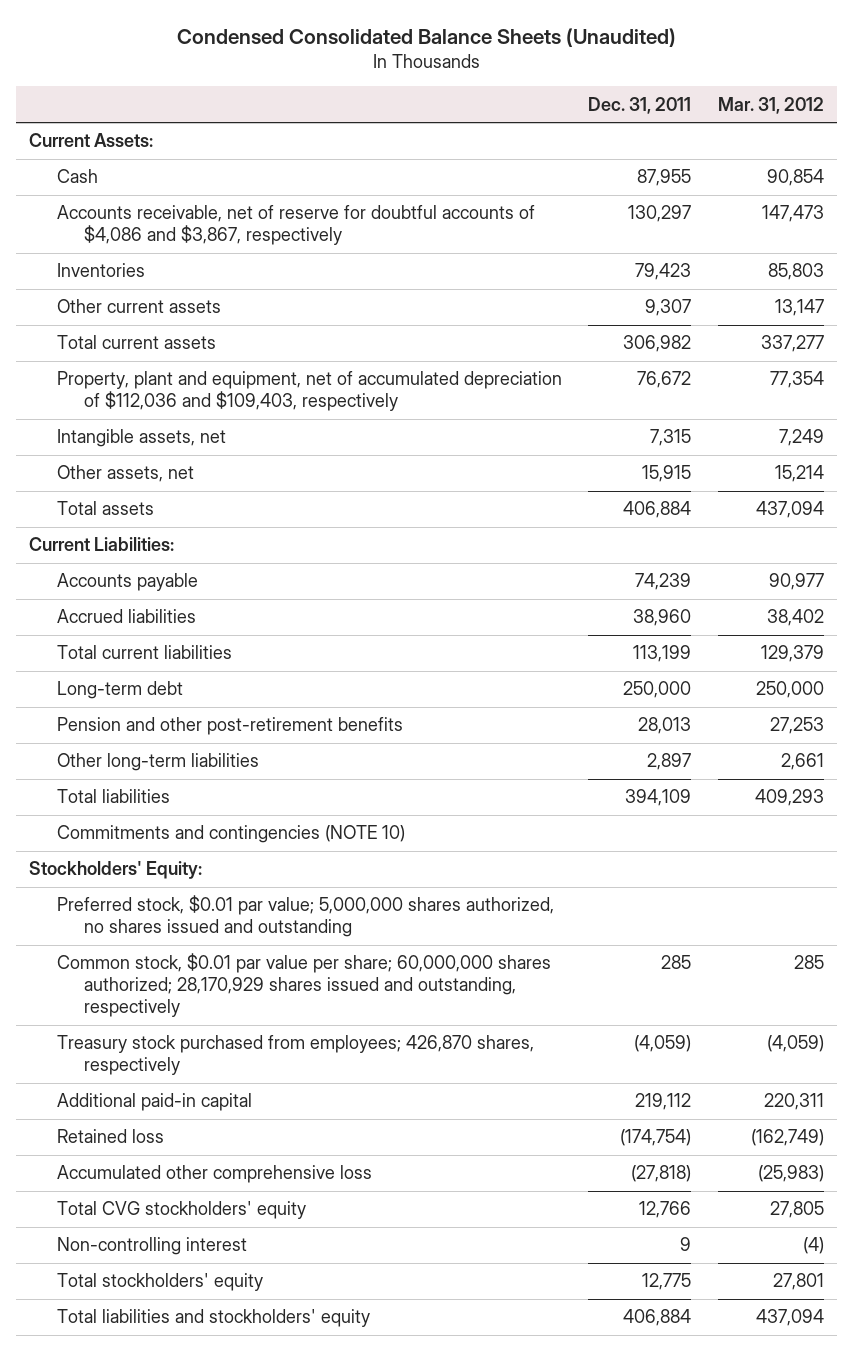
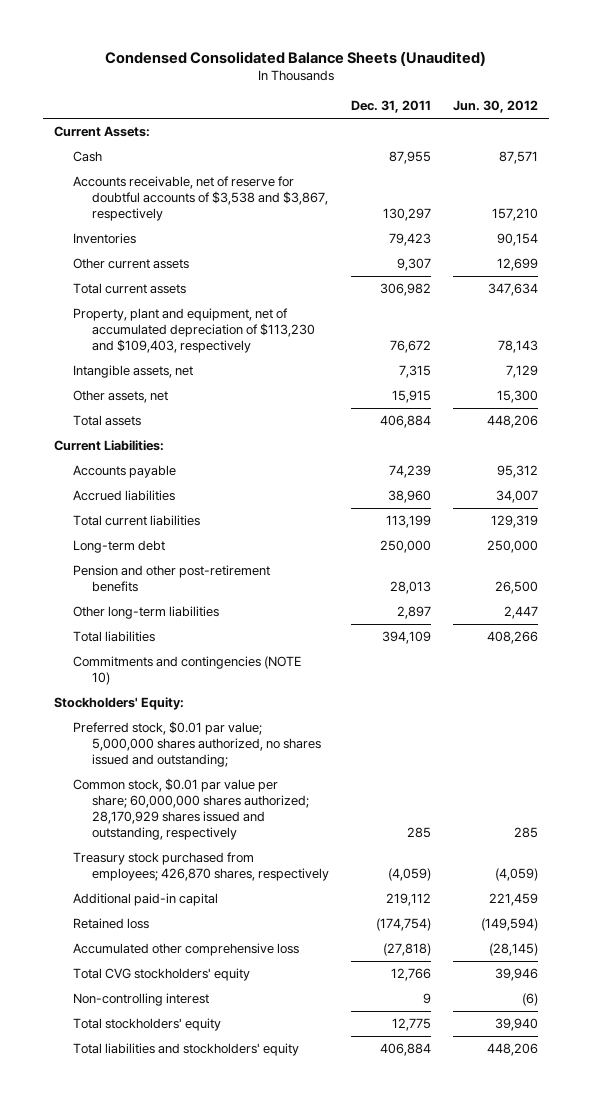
[717,96,824,114] Mar. 31, 2012 -> none
none -> [453,100,539,114] Jun. 30, 2012
[56,205,535,246] Accounts receivable, net of reserve for doubtful accounts of $4,086 and $3,867, respectively -> [72,176,328,222] Accounts receivable, net of reserve for doubtful accounts of $3,538 and $3,867, respectively
[56,371,562,412] Property, plant and equipment, net of accumulated depreciation of $112,036 and $109,403, respectively -> [72,308,315,354] Property, plant and equipment, net of accumulated depreciation of $113,230 and $109,403, respectively
[56,895,554,938] Preferred stock, $0.01 par value; 5,000,000 shares authorized, no shares issued and outstanding -> [72,721,321,768] Preferred stock, $0.01 par value; 5,000,000 shares authorized, no shares issued and outstanding;

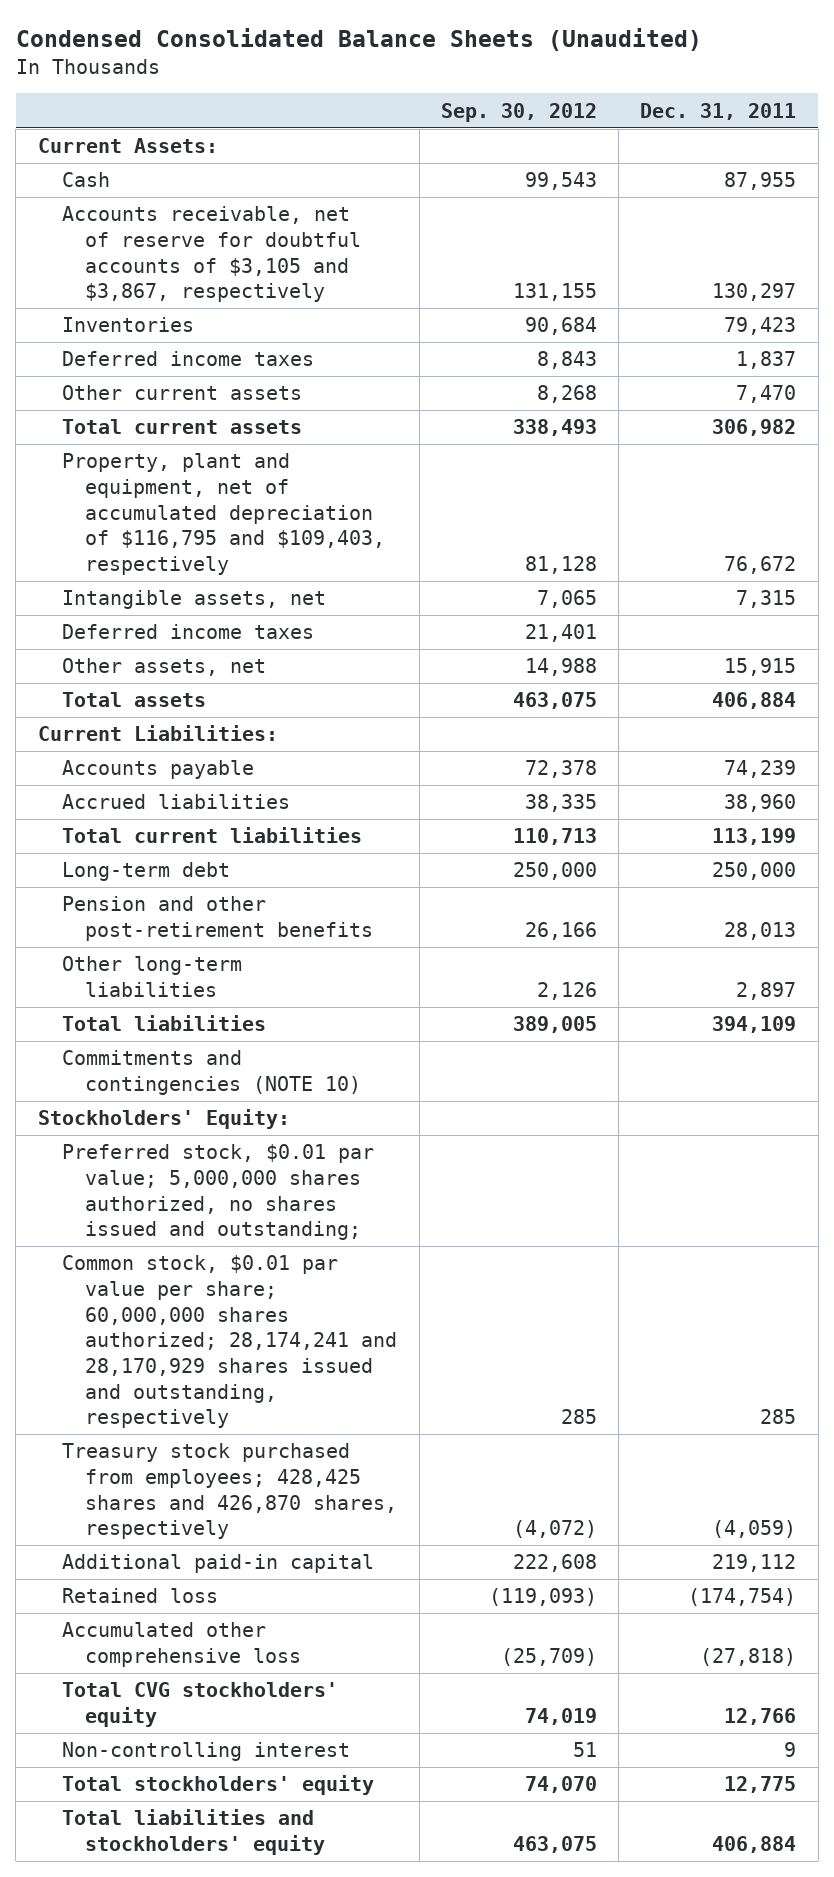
[453,100,539,114] Jun. 30, 2012 -> none
none -> [440,102,597,122] Sep. 30, 2012
[72,176,328,222] Accounts receivable, net of reserve for doubtful accounts of $3,538 and $3,867, respectively -> [61,206,362,303] Accounts receivable, net of reserve for doubtful accounts of $3,105 and $3,867, respectively
none -> [61,351,314,367] Deferred income taxes
[397,258,432,272] 9,307 -> [736,385,797,404] 7,470
[72,308,315,354] Property, plant and equipment, net of accumulated depreciation of $113,230 and $109,403, respectively -> [61,453,386,575] Property, plant and equipment, net of accumulated depreciation of $116,795 and $109,403, respectively
none -> [61,624,314,640] Deferred income taxes
[72,778,309,840] Common stock, $0.01 par value per share; 60,000,000 shares authorized; 28,170,929 shares issued and outstanding, respectively -> [61,1255,398,1429] Common stock, $0.01 par value per share; 60,000,000 shares authorized; 28,174,241 and 28,170,929 shares issued and outstanding, respectively
[72,852,329,882] Treasury stock purchased from employees; 426,870 shares, respectively -> [61,1443,398,1540] Treasury stock purchased from employees; 428,425 shares and 426,870 shares, respectively

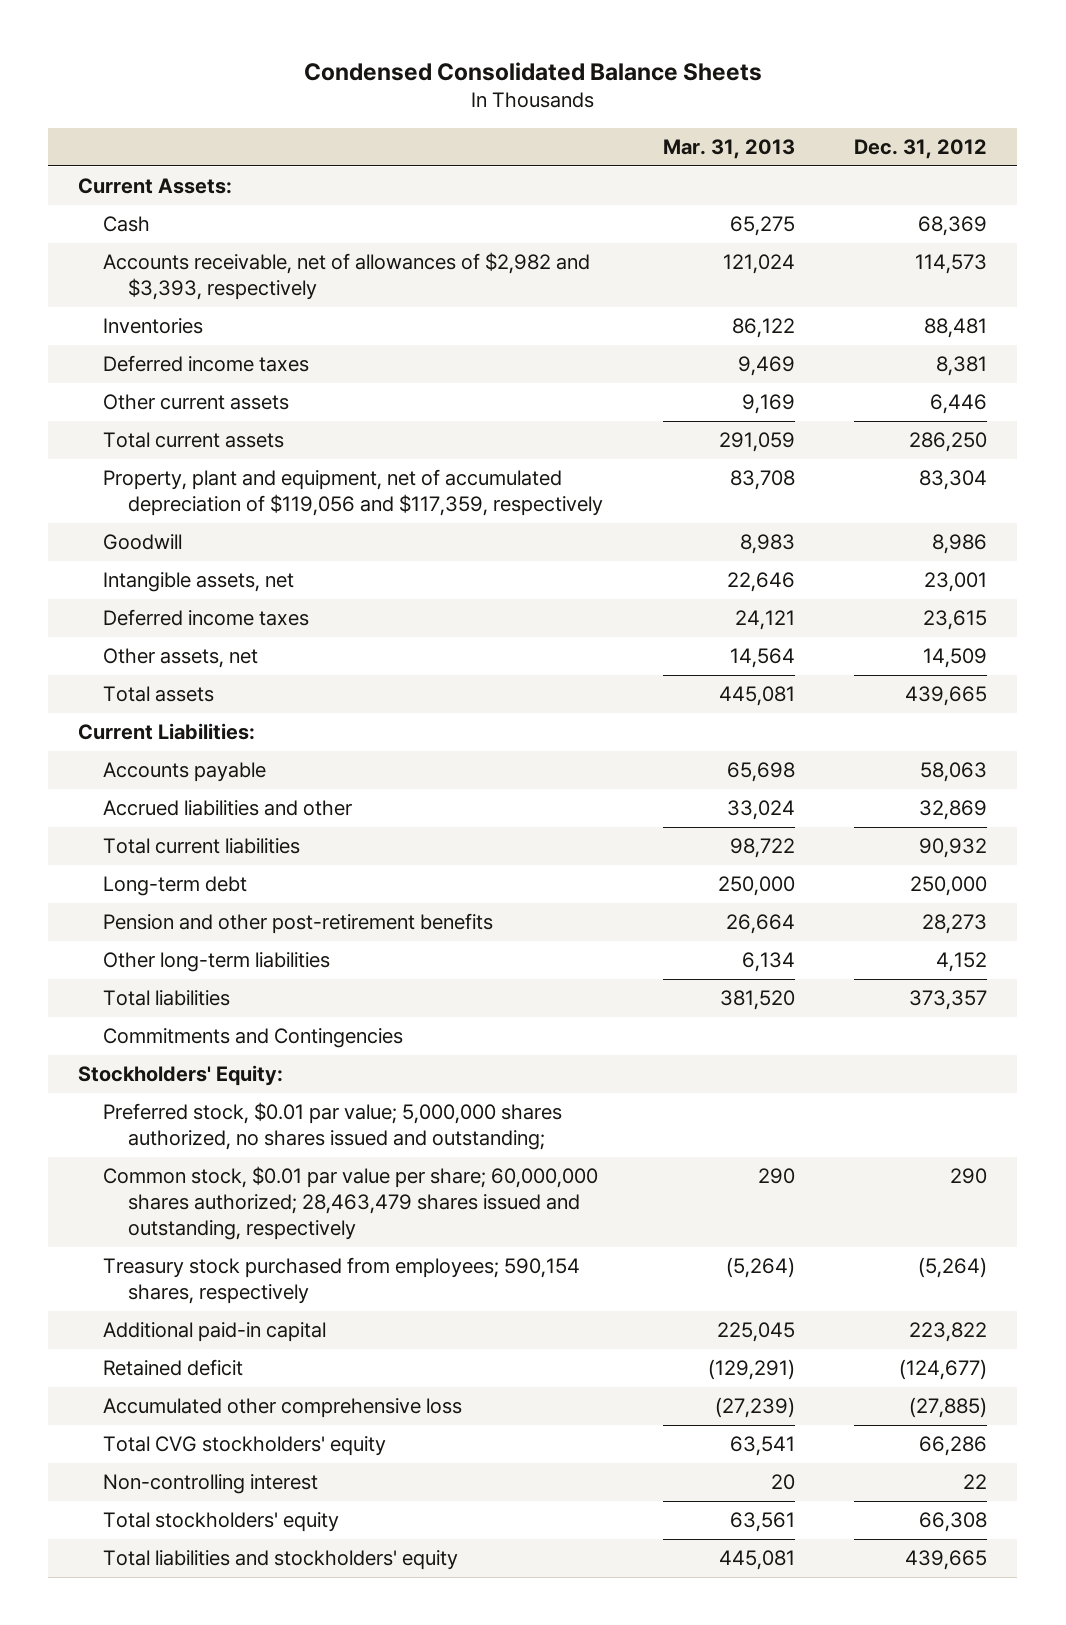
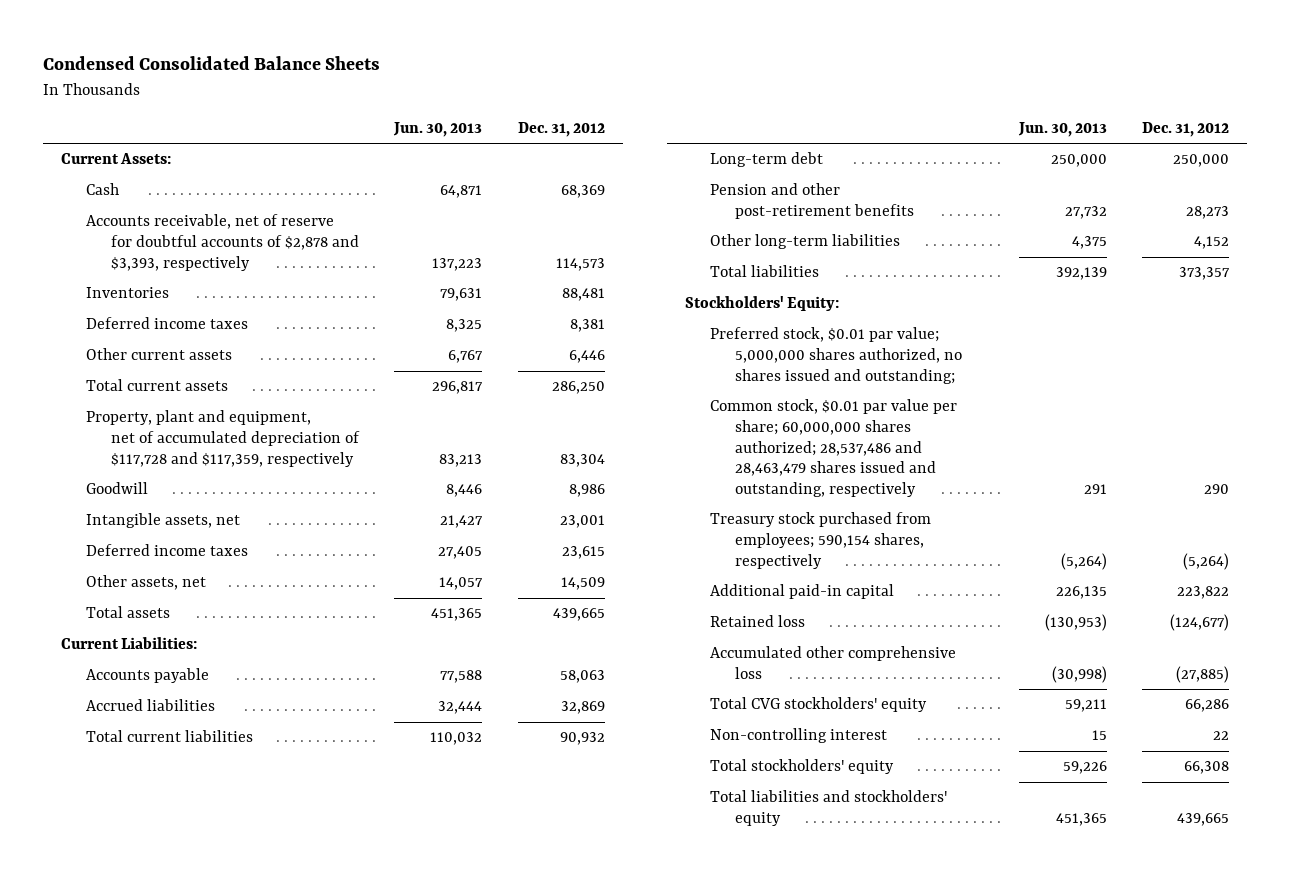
[662,138,795,159] Mar. 31, 2013 -> none
none -> [393,121,483,137] Jun. 30, 2013
[103,252,591,301] Accounts receivable, net of allowances of $2,982 and $3,393, respectively -> [85,214,359,271] Accounts receivable, net of reserve for doubtful accounts of $2,878 and $3,393, respectively
[103,469,604,517] Property, plant and equipment, net of accumulated depreciation of $119,056 and $117,359, respectively -> [85,410,360,467] Property, plant and equipment, net of accumulated depreciation of $117,728 and $117,359, respectively
[103,800,353,817] Accrued liabilities and other -> [85,699,215,712] Accrued liabilities
[103,1028,404,1049] Commitments and Contingencies -> none
[103,1166,599,1240] Common stock, $0.01 par value per share; 60,000,000 shares authorized; 28,463,479 shares issued and outstanding, respectively -> [710,399,958,498] Common stock, $0.01 par value per share; 60,000,000 shares authorized; 28,537,486 and 28,463,479 shares issued and outstanding, respectively
[103,1359,244,1377] Retained deficit -> [710,615,806,628] Retained loss

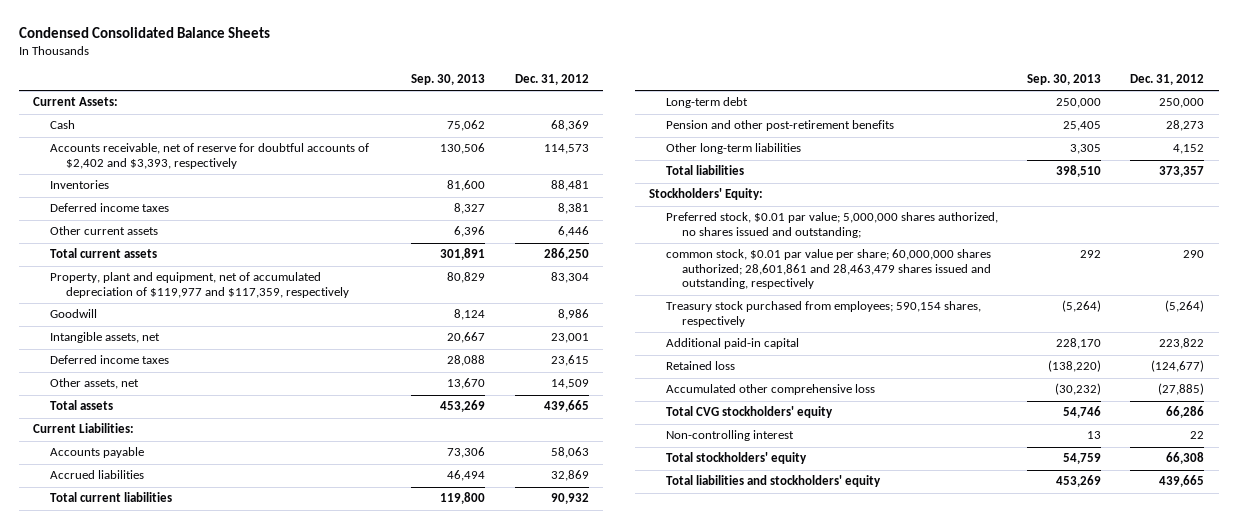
[393,121,483,137] Jun. 30, 2013 -> none
none -> [411,74,486,86] Sep. 30, 2013
[85,214,359,271] Accounts receivable, net of reserve for doubtful accounts of $2,878 and $3,393, respectively -> [49,143,369,169] Accounts receivable, net of reserve for doubtful accounts of $2,402 and $3,393, respectively
[85,410,360,467] Property, plant and equipment, net of accumulated depreciation of $117,728 and $117,359, respectively -> [49,272,350,298] Property, plant and equipment, net of accumulated depreciation of $119,977 and $117,359, respectively
[710,399,958,498] Common stock, $0.01 par value per share; 60,000,000 shares authorized; 28,537,486 and 28,463,479 shares issued and outstanding, respectively -> [665,249,992,290] common stock, $0.01 par value per share; 60,000,000 shares authorized; 28,601,861 and 28,463,479 shares issued and outstanding, respectively

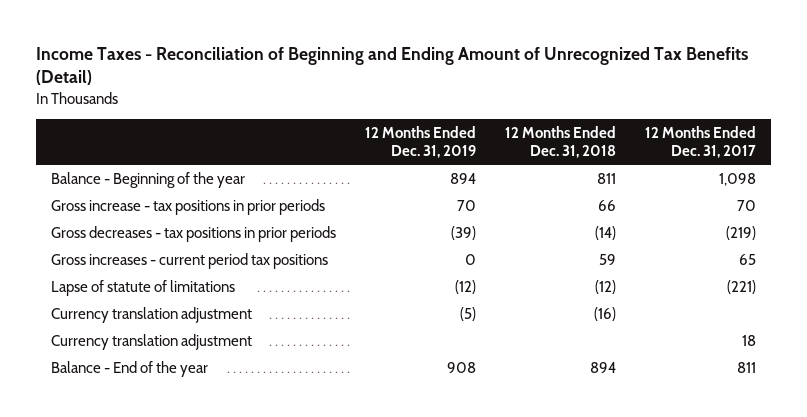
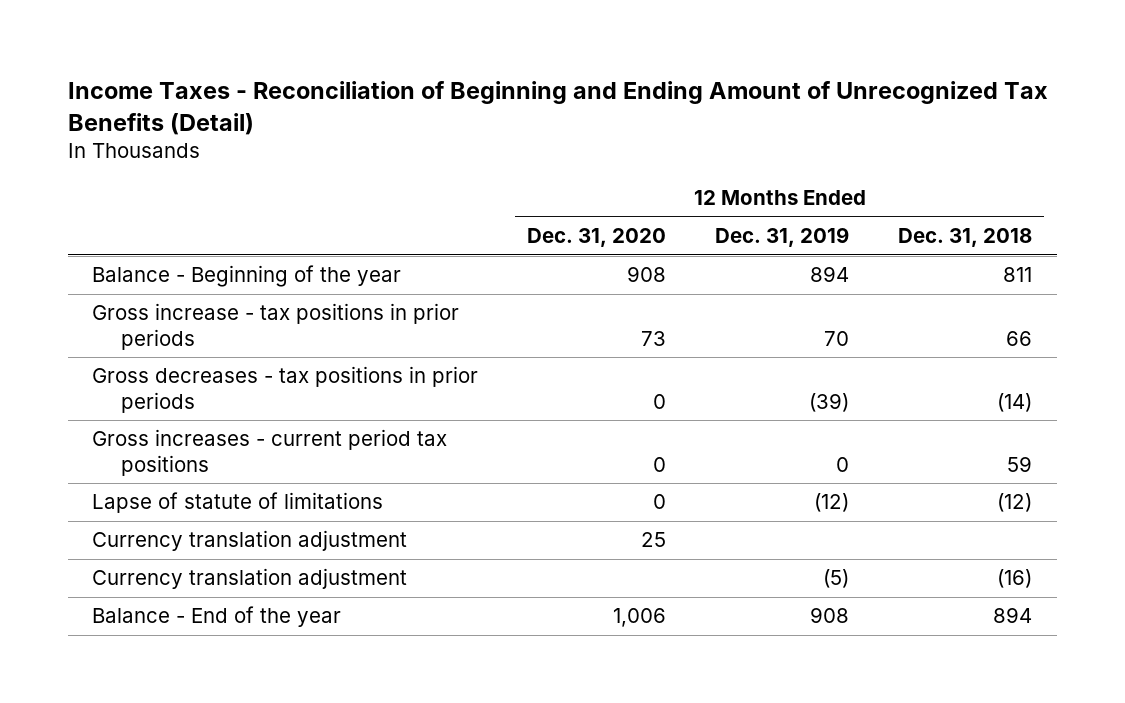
[645,126,757,159] 12 Months Ended Dec. 31, 2017 -> none
none -> [527,228,667,248] Dec. 31, 2020
[50,306,252,323] Currency translation adjustment -> [92,568,408,590] Currency translation adjustment

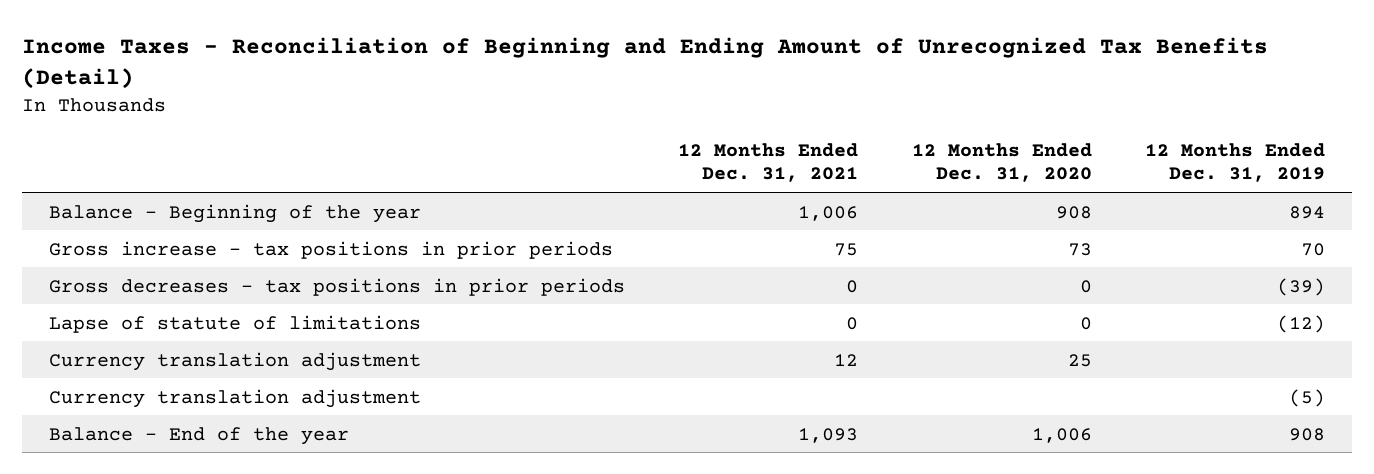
[898,228,1033,248] Dec. 31, 2018 -> none
none -> [678,142,859,183] 12 Months Ended Dec. 31, 2021
[92,429,448,476] Gross increases - current period tax positions -> none

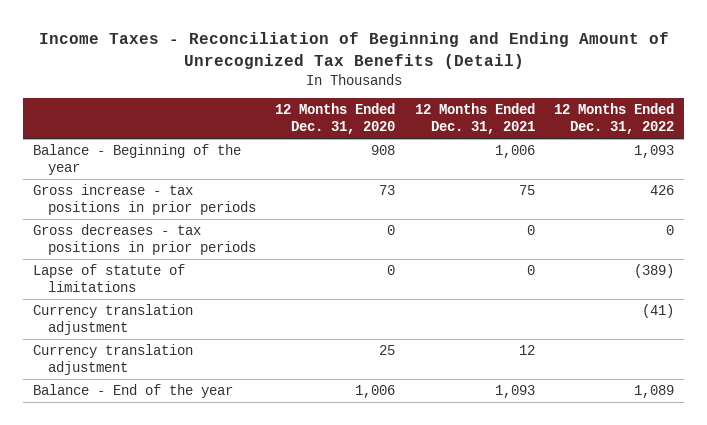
[1145,142,1326,183] 12 Months Ended Dec. 31, 2019 -> none
none -> [554,103,675,135] 12 Months Ended Dec. 31, 2022
[48,351,421,371] Currency translation adjustment -> [32,343,193,376] Currency translation adjustment

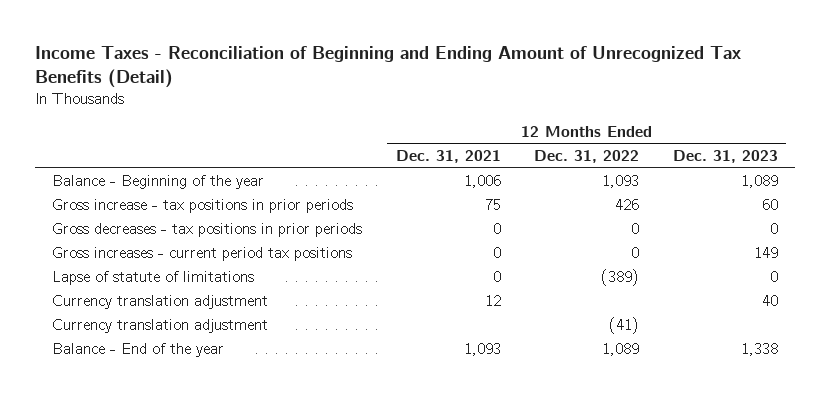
[275,103,396,135] 12 Months Ended Dec. 31, 2020 -> none
none -> [673,149,779,163] Dec. 31, 2023
none -> [52,247,353,262] Gross increases - current period tax positions
[32,303,193,336] Currency translation adjustment -> [52,319,269,334] Currency translation adjustment

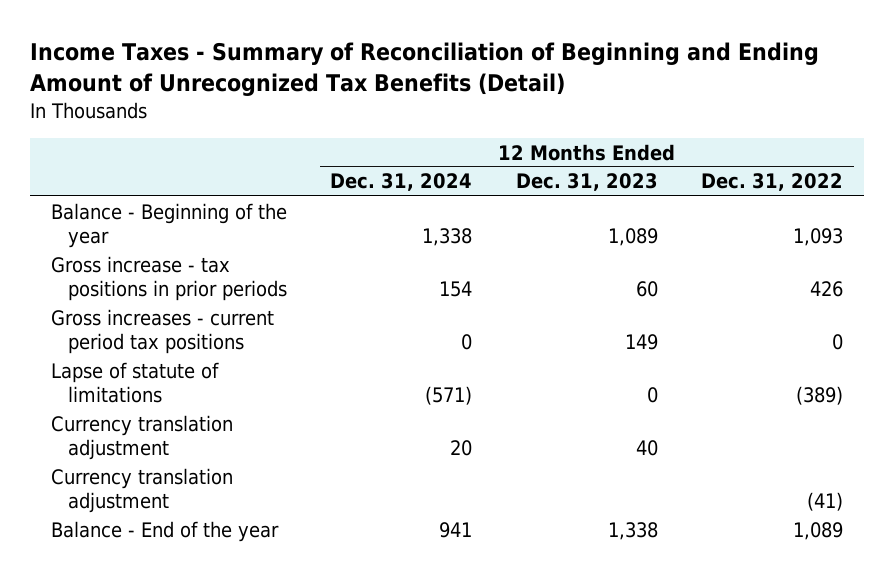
[35,46,742,89] Income Taxes - Reconciliation of Beginning and Ending Amount of Unrecognized Tax Benefits (Detail) -> [29,42,819,97] Income Taxes - Summary of Reconciliation of Beginning and Ending Amount of Unrecognized Tax Benefits (Detail)
[395,149,501,163] Dec. 31, 2021 -> none
none -> [330,173,473,192] Dec. 31, 2024
[52,223,363,238] Gross decreases - tax positions in prior periods -> none

